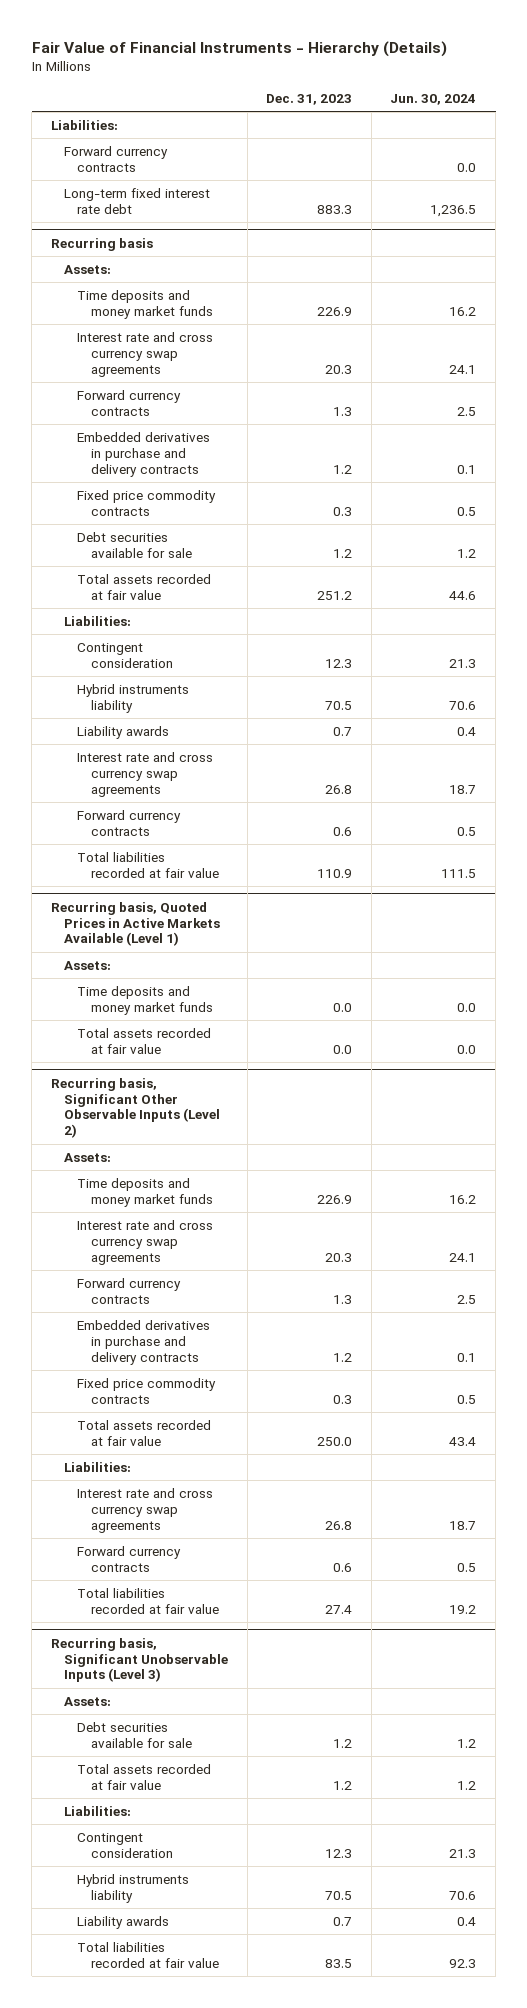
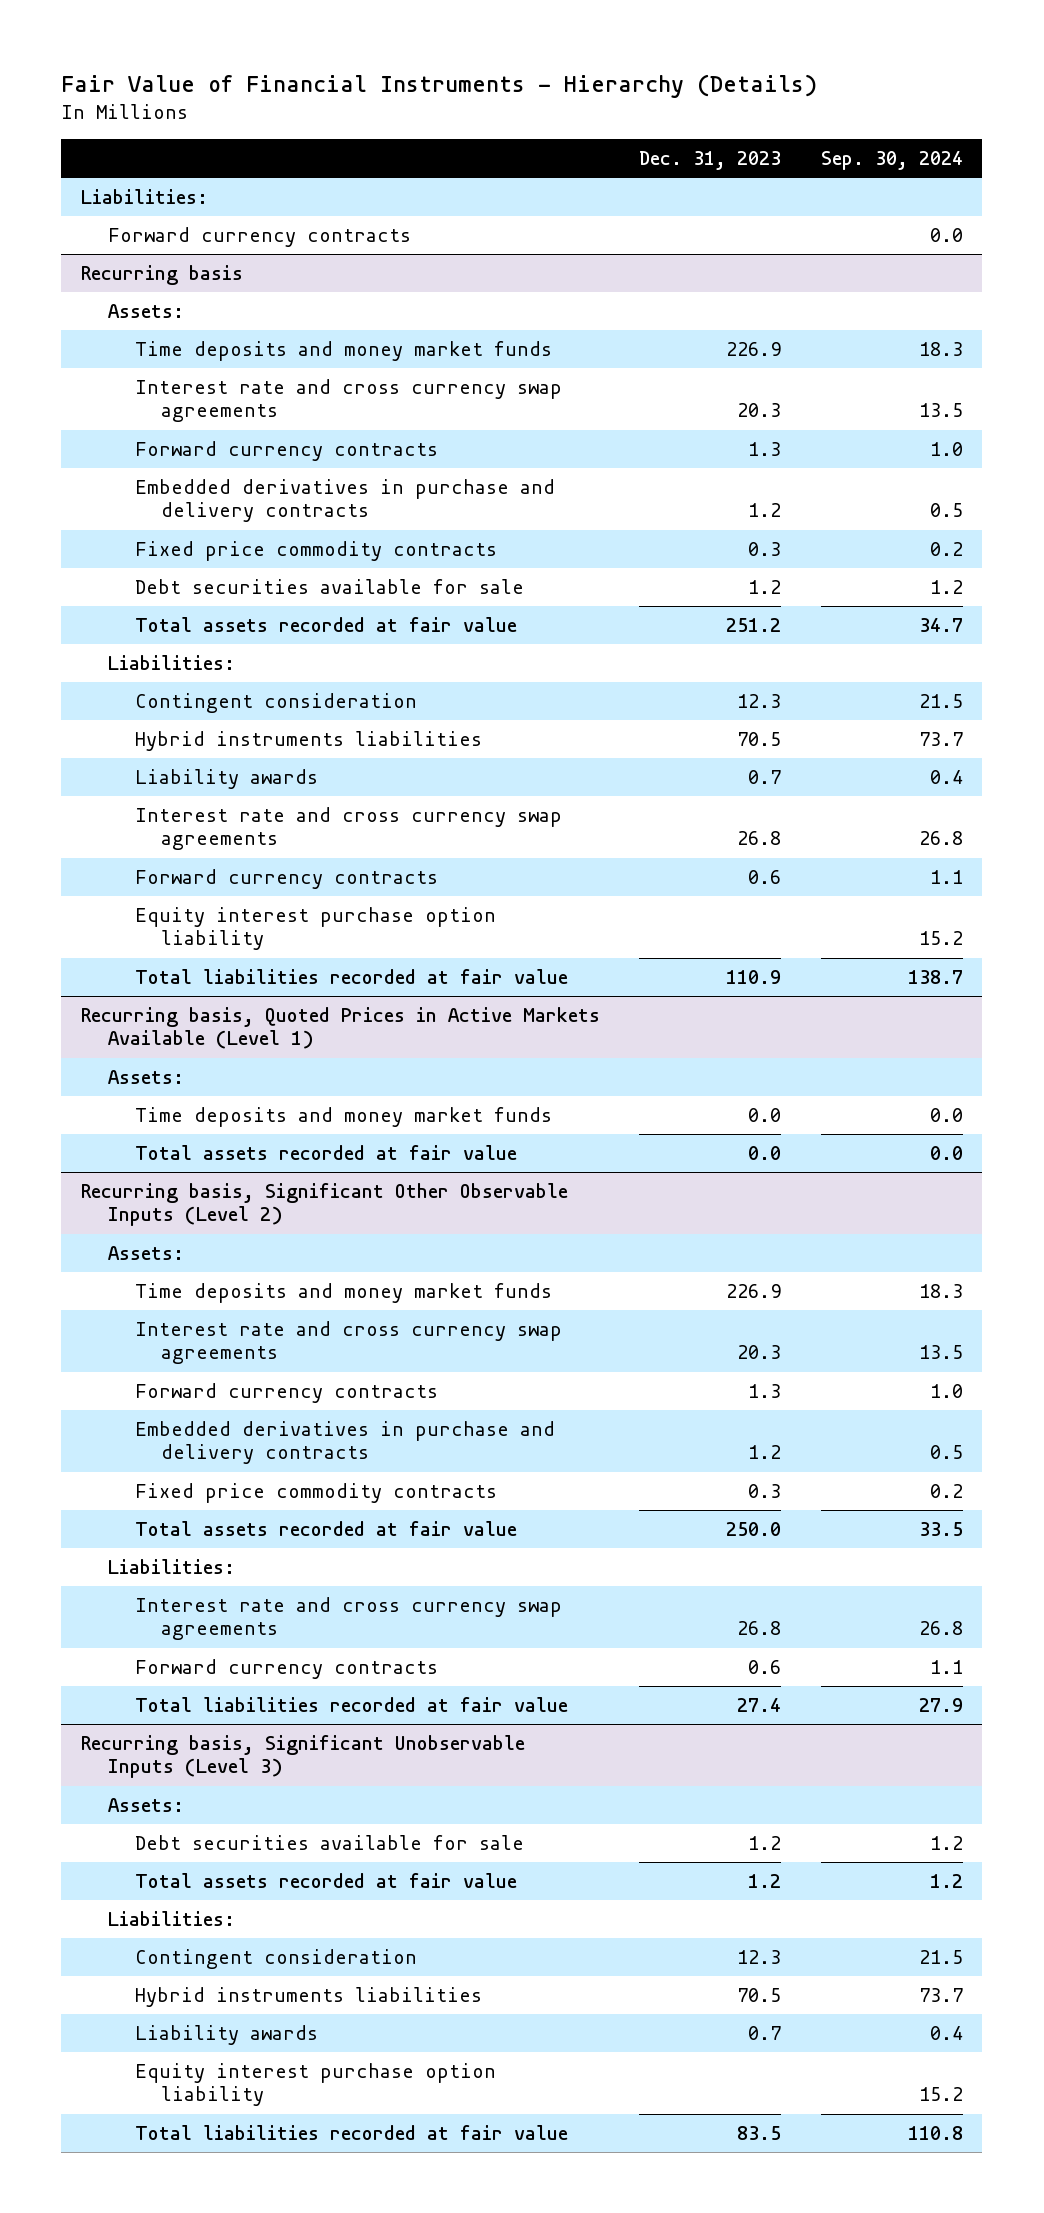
[390,93,477,105] Jun. 30, 2024 -> none
none -> [820,151,963,171] Sep. 30, 2024
[64,187,211,214] Long-term fixed interest rate debt -> none
[77,683,190,713] Hybrid instruments liability -> [134,730,482,751] Hybrid instruments liabilities
none -> [134,906,496,951] Equity interest purchase option liability
[77,1873,190,1903] Hybrid instruments liability -> [134,1986,482,2007] Hybrid instruments liabilities
none -> [134,2062,496,2107] Equity interest purchase option liability

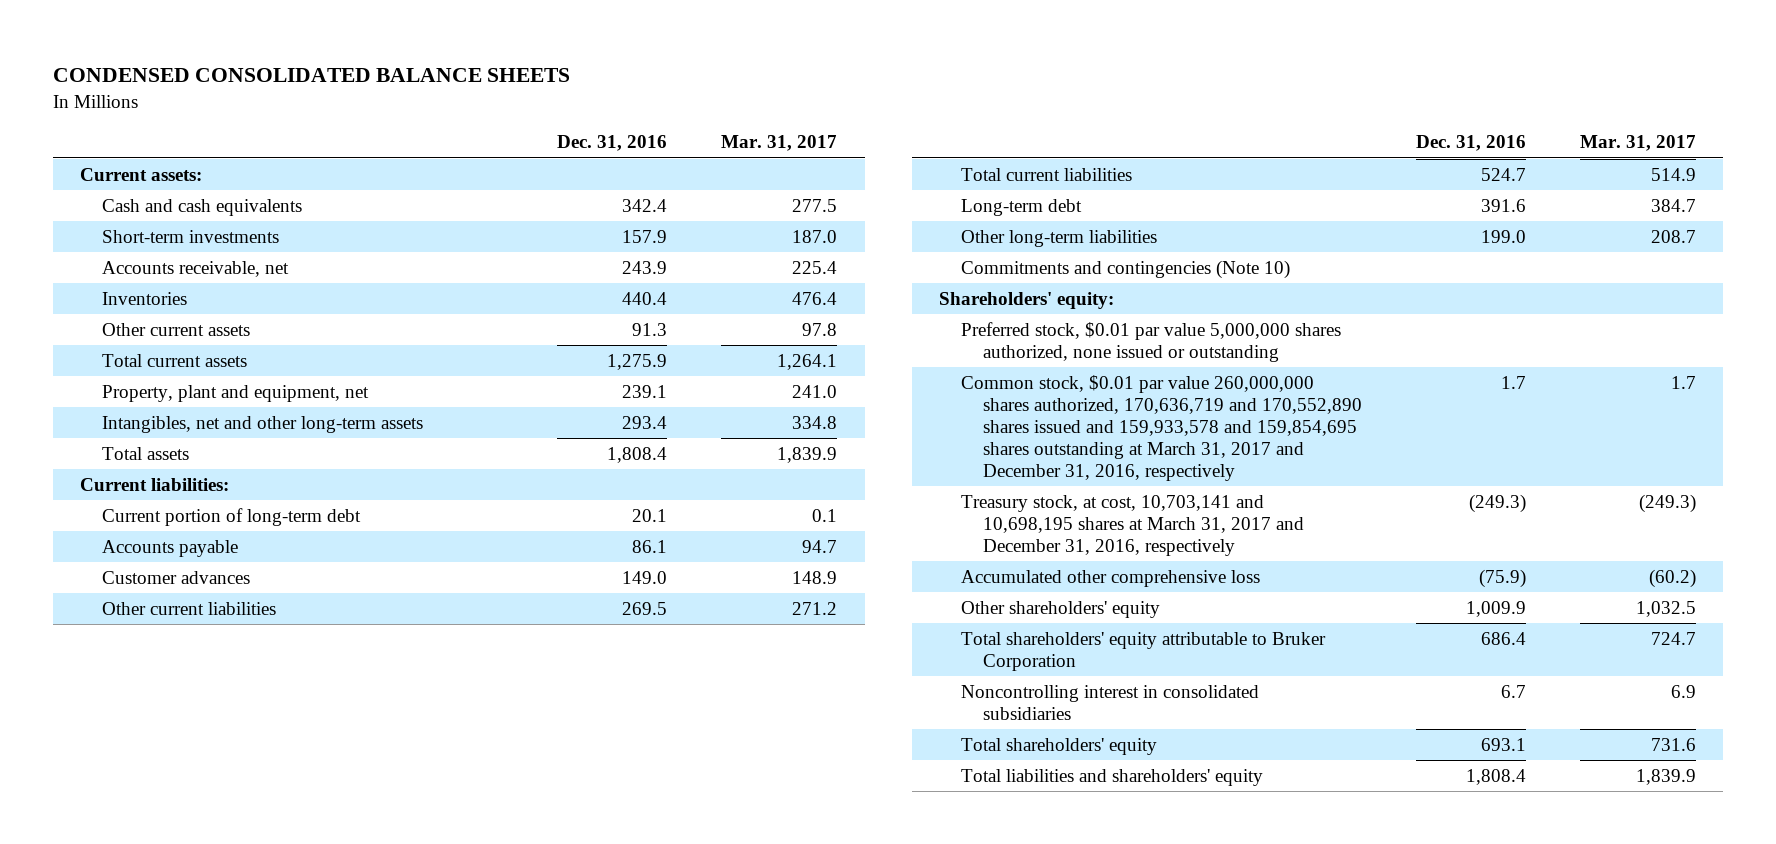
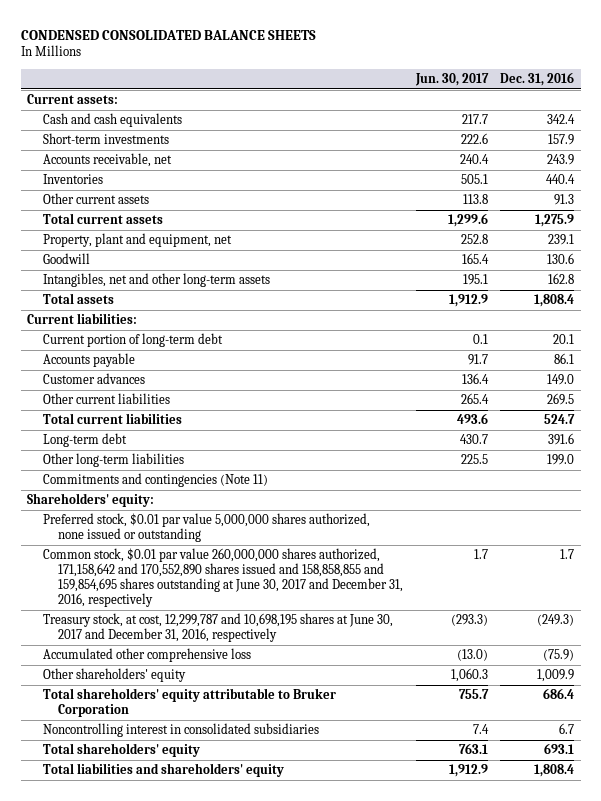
[721,135,838,152] Mar. 31, 2017 -> none
none -> [414,72,489,86] Jun. 30, 2017
none -> [42,253,90,265] Goodwill
[622,415,668,429] 293.4 -> [548,273,575,285] 162.8
[960,259,1290,279] Commitments and contingencies (Note 10) -> [42,473,268,488] Commitments and contingencies (Note 11)
[960,374,1362,481] Common stock, $0.01 par value 260,000,000 shares authorized, 170,636,719 and 170,552,890 shares issued and 159,933,578 and 159,854,695 shares outstanding at March 31, 2017 and December 31, 2016, respectively -> [42,548,404,608] Common stock, $0.01 par value 260,000,000 shares authorized, 171,158,642 and 170,552,890 shares issued and 158,858,855 and 159,854,695 shares outstanding at June 30, 2017 and December 31, 2016, respectively
[960,494,1304,556] Treasury stock, at cost, 10,703,141 and 10,698,195 shares at March 31, 2017 and December 31, 2016, respectively -> [42,613,393,643] Treasury stock, at cost, 12,299,787 and 10,698,195 shares at June 30, 2017 and December 31, 2016, respectively

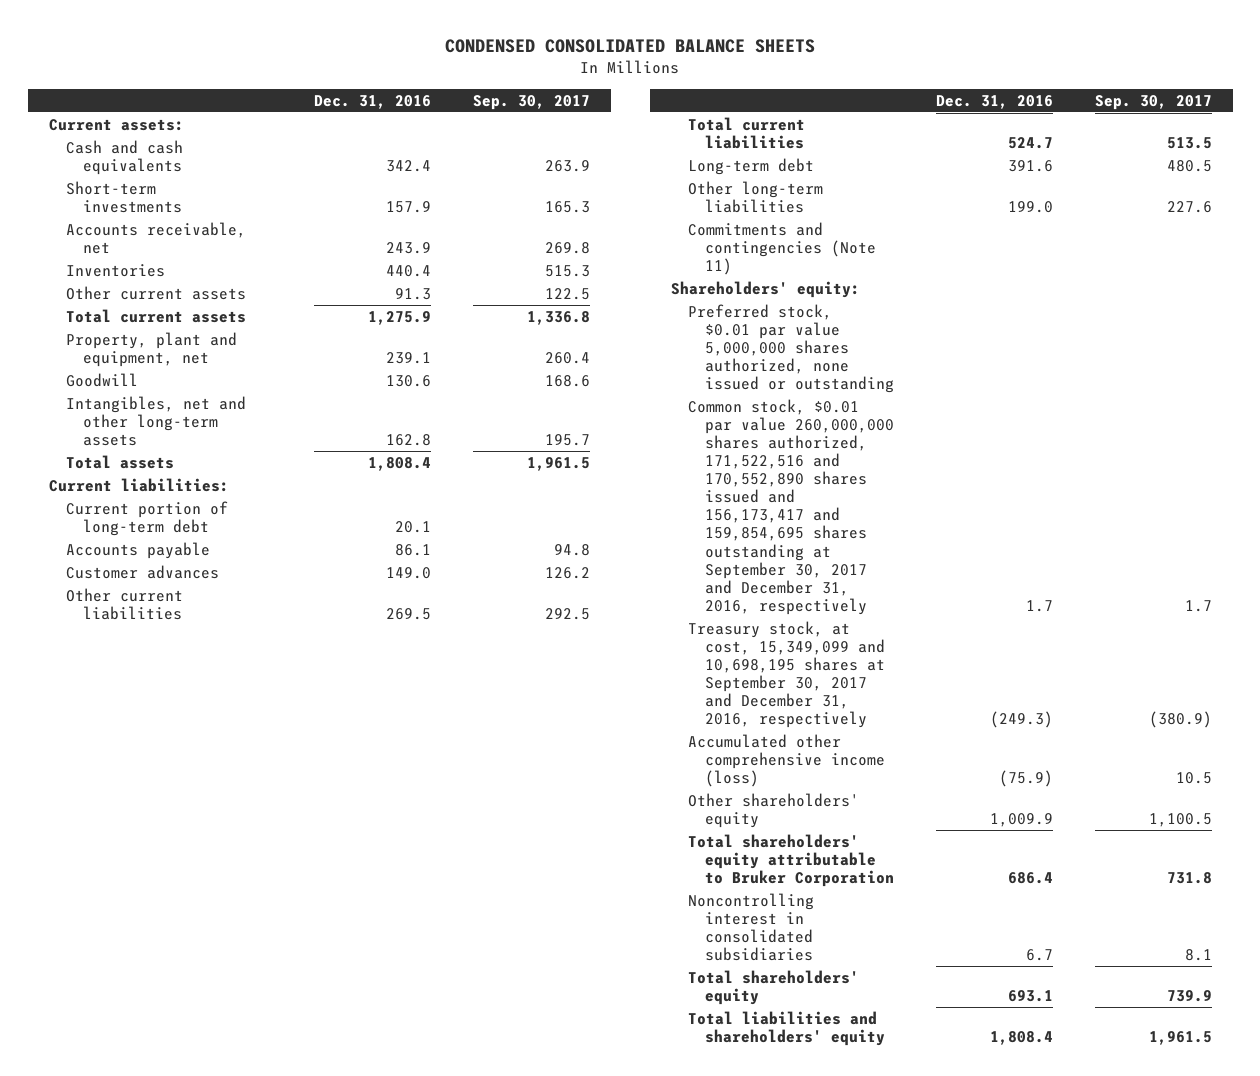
[414,72,489,86] Jun. 30, 2017 -> none
none -> [472,94,590,110] Sep. 30, 2017
[42,548,404,608] Common stock, $0.01 par value 260,000,000 shares authorized, 171,158,642 and 170,552,890 shares issued and 158,858,855 and 159,854,695 shares outstanding at June 30, 2017 and December 31, 2016, respectively -> [687,398,894,615] Common stock, $0.01 par value 260,000,000 shares authorized, 171,522,516 and 170,552,890 shares issued and 156,173,417 and 159,854,695 shares outstanding at September 30, 2017 and December 31, 2016, respectively
[42,613,393,643] Treasury stock, at cost, 12,299,787 and 10,698,195 shares at June 30, 2017 and December 31, 2016, respectively -> [687,620,885,729] Treasury stock, at cost, 15,349,099 and 10,698,195 shares at September 30, 2017 and December 31, 2016, respectively
[42,648,251,663] Accumulated other comprehensive loss -> [687,733,885,788] Accumulated other comprehensive income (loss)

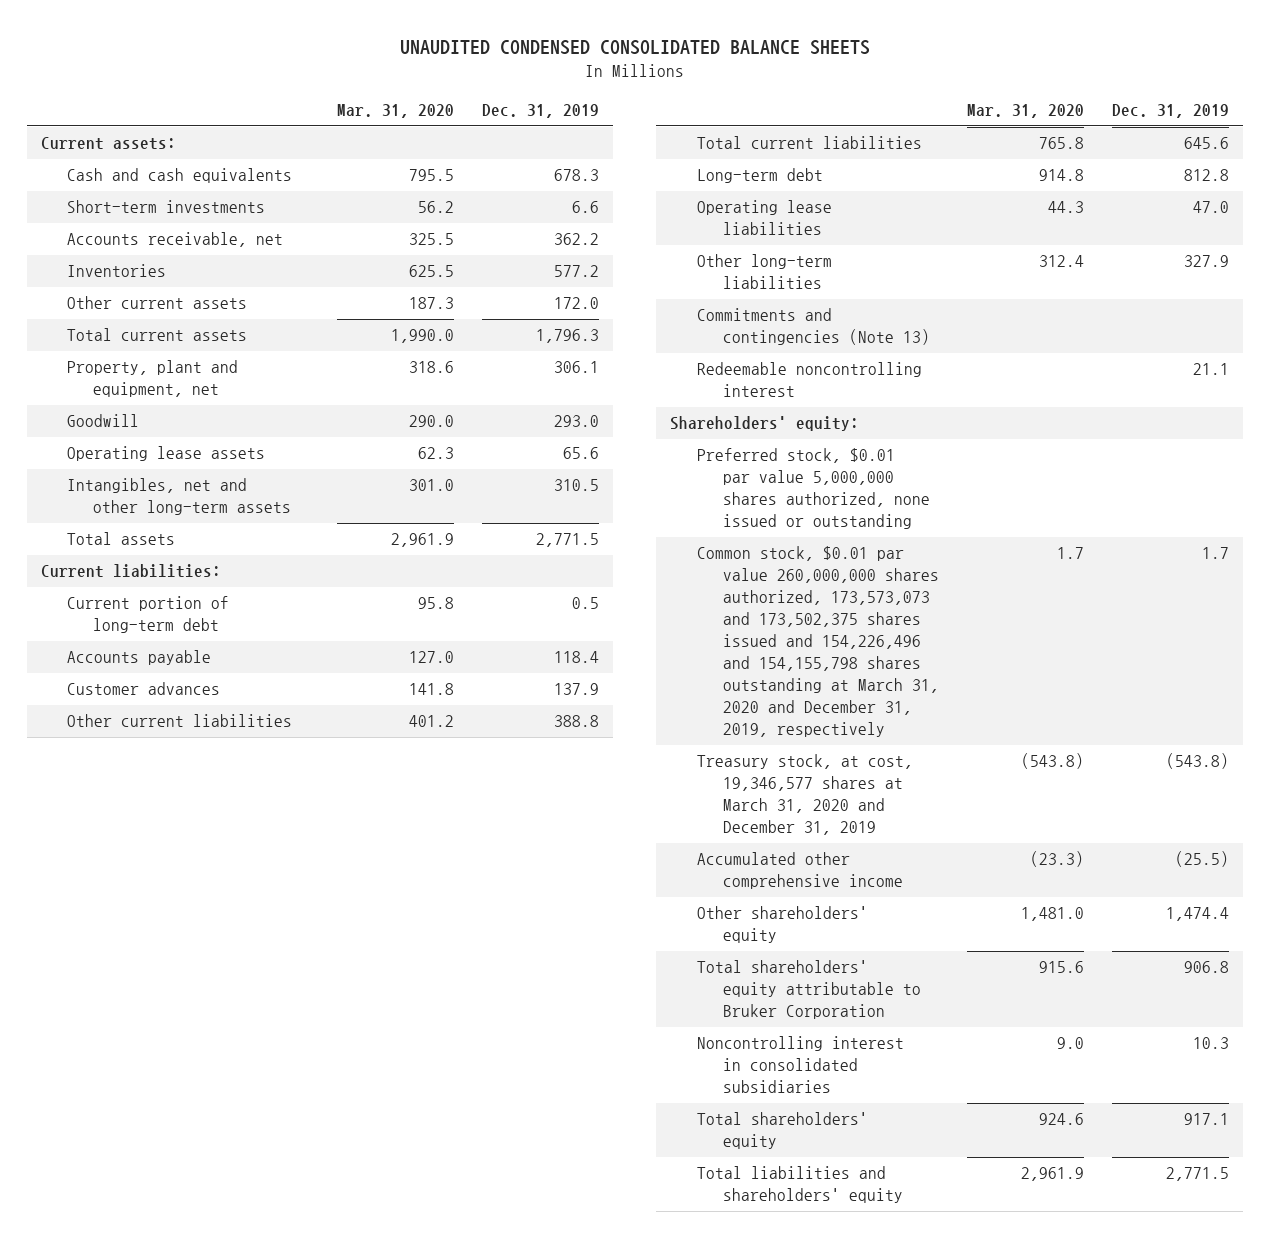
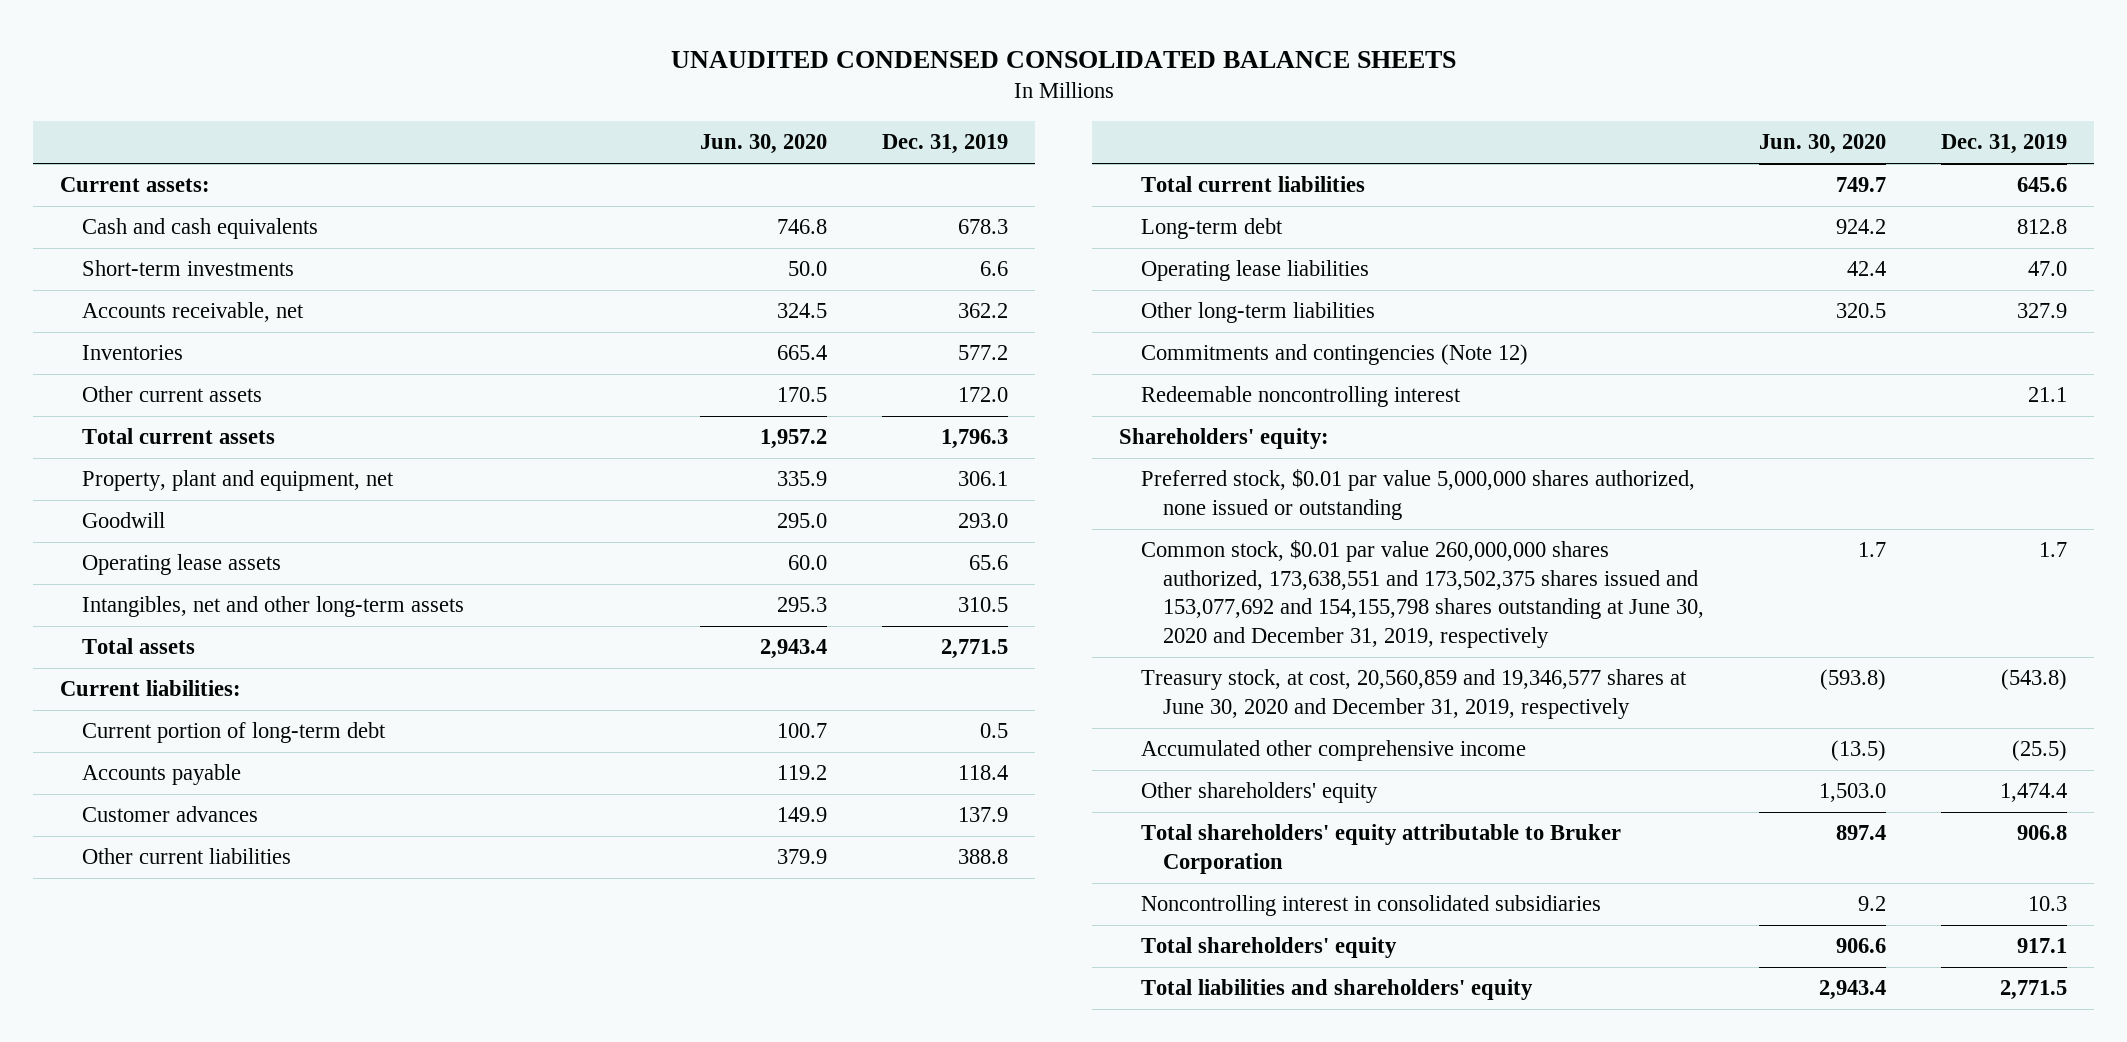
[337,104,455,119] Mar. 31, 2020 -> none
none -> [700,134,828,155] Jun. 30, 2020
[696,308,930,346] Commitments and contingencies (Note 13) -> [1141,344,1529,366] Commitments and contingencies (Note 12)
[696,546,939,738] Common stock, $0.01 par value 260,000,000 shares authorized, 173,573,073 and 173,502,375 shares issued and 154,226,496 and 154,155,798 shares outstanding at March 31, 2020 and December 31, 2019, respectively -> [1141,540,1705,649] Common stock, $0.01 par value 260,000,000 shares authorized, 173,638,551 and 173,502,375 shares issued and 153,077,692 and 154,155,798 shares outstanding at June 30, 2020 and December 31, 2019, respectively
[696,754,913,836] Treasury stock, at cost, 19,346,577 shares at March 31, 2020 and December 31, 2019 -> [1141,669,1688,719] Treasury stock, at cost, 20,560,859 and 19,346,577 shares at June 30, 2020 and December 31, 2019, respectively

